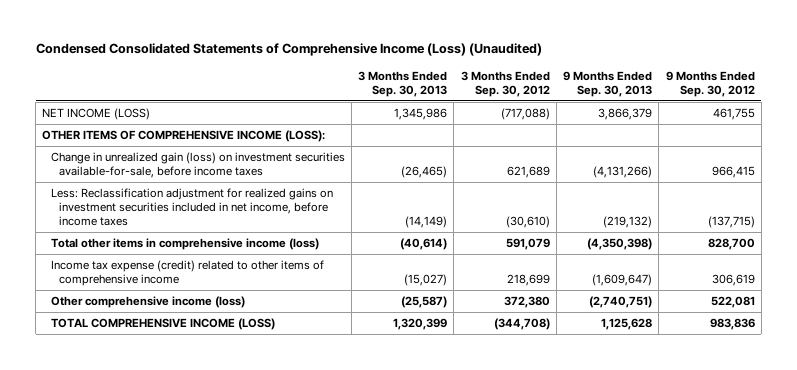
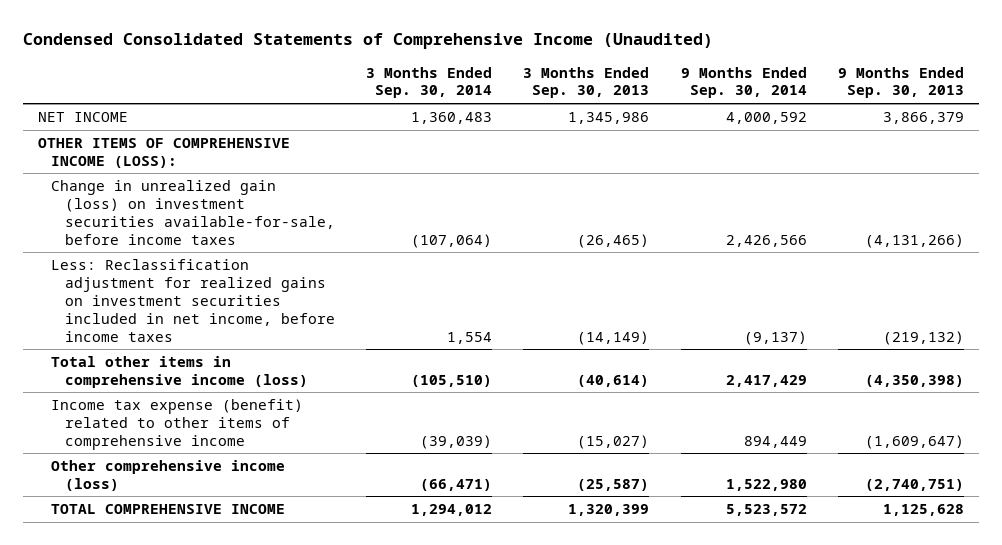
[35,43,542,57] Condensed Consolidated Statements of Comprehensive Income (Loss) (Unaudited) -> [22,33,713,50] Condensed Consolidated Statements of Comprehensive Income (Unaudited)
[460,70,550,97] 3 Months Ended Sep. 30, 2012 -> none
[665,70,755,97] 9 Months Ended Sep. 30, 2012 -> none
none -> [365,66,492,99] 3 Months Ended Sep. 30, 2014
none -> [680,66,807,99] 9 Months Ended Sep. 30, 2014
[42,108,151,121] NET INCOME (LOSS) -> [38,111,129,122] NET INCOME
[50,260,324,287] Income tax expense (credit) related to other items of comprehensive income -> [51,398,304,450] Income tax expense (benefit) related to other items of comprehensive income
[50,318,275,331] TOTAL COMPREHENSIVE INCOME (LOSS) -> [51,503,286,514] TOTAL COMPREHENSIVE INCOME

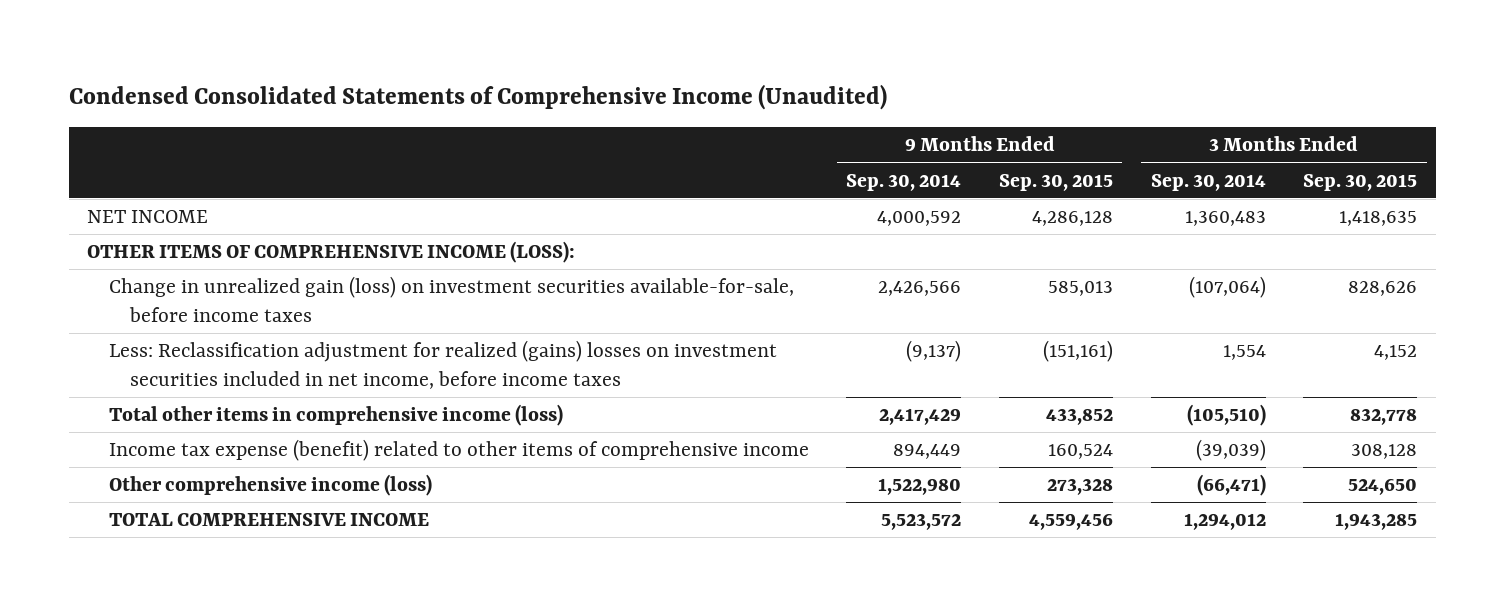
[523,66,650,99] 3 Months Ended Sep. 30, 2013 -> none
[837,66,964,99] 9 Months Ended Sep. 30, 2013 -> none
none -> [999,173,1114,191] Sep. 30, 2015
none -> [1303,173,1418,191] Sep. 30, 2015
[51,258,335,342] Less: Reclassification adjustment for realized gains on investment securities included in net income, before income taxes -> [108,340,777,389] Less: Reclassification adjustment for realized (gains) losses on investment securities included in net income, before income taxes

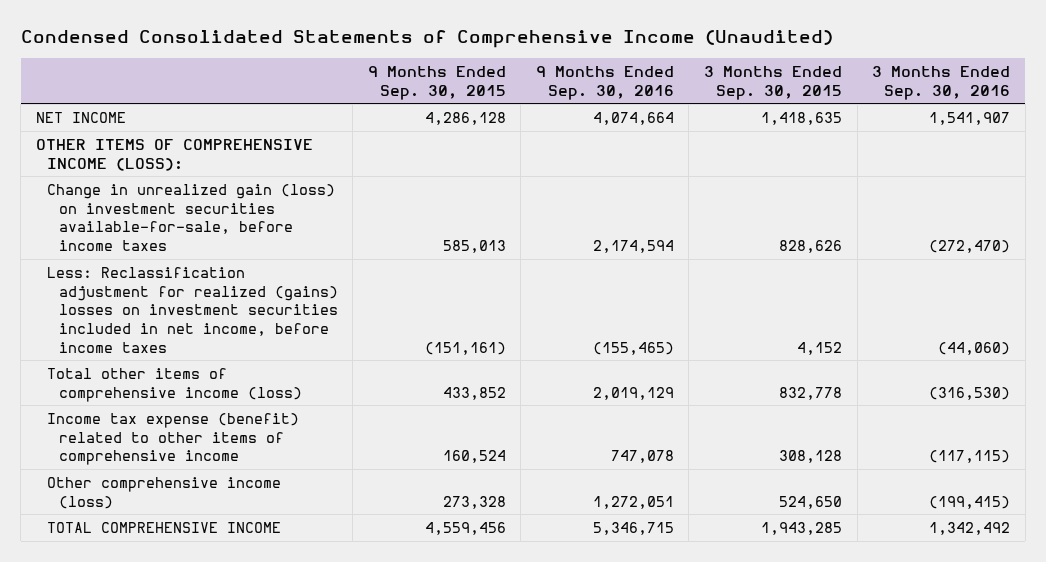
[846,173,962,191] Sep. 30, 2014 -> none
[1150,173,1266,191] Sep. 30, 2014 -> none
none -> [535,65,674,100] 9 Months Ended Sep. 30, 2016
none -> [872,65,1011,100] 3 Months Ended Sep. 30, 2016
[108,404,563,427] Total other items in comprehensive income (loss) -> [47,367,302,402] Total other items of comprehensive income (loss)

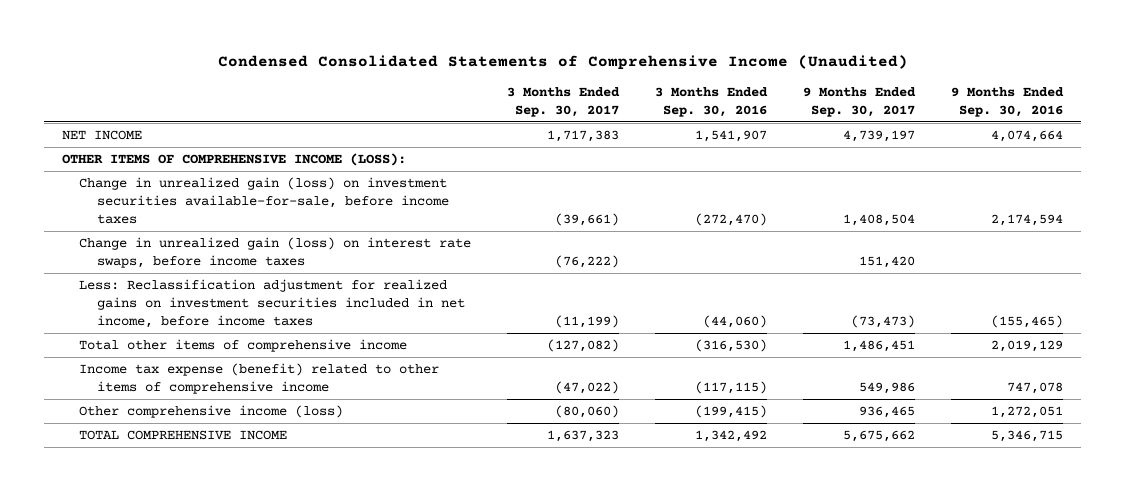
[367,65,506,100] 9 Months Ended Sep. 30, 2015 -> none
[703,65,842,100] 3 Months Ended Sep. 30, 2015 -> none
none -> [507,86,621,117] 3 Months Ended Sep. 30, 2017
none -> [803,86,917,117] 9 Months Ended Sep. 30, 2017
none -> [79,237,472,269] Change in unrealized gain (loss) on interest rate swaps, before income taxes
[47,266,338,353] Less: Reclassification adjustment for realized (gains) losses on investment securities included in net income, before income taxes -> [79,279,465,329] Less: Reclassification adjustment for realized gains on investment securities included in net income, before income taxes
[47,367,302,402] Total other items of comprehensive income (loss) -> [79,339,408,353] Total other items of comprehensive income

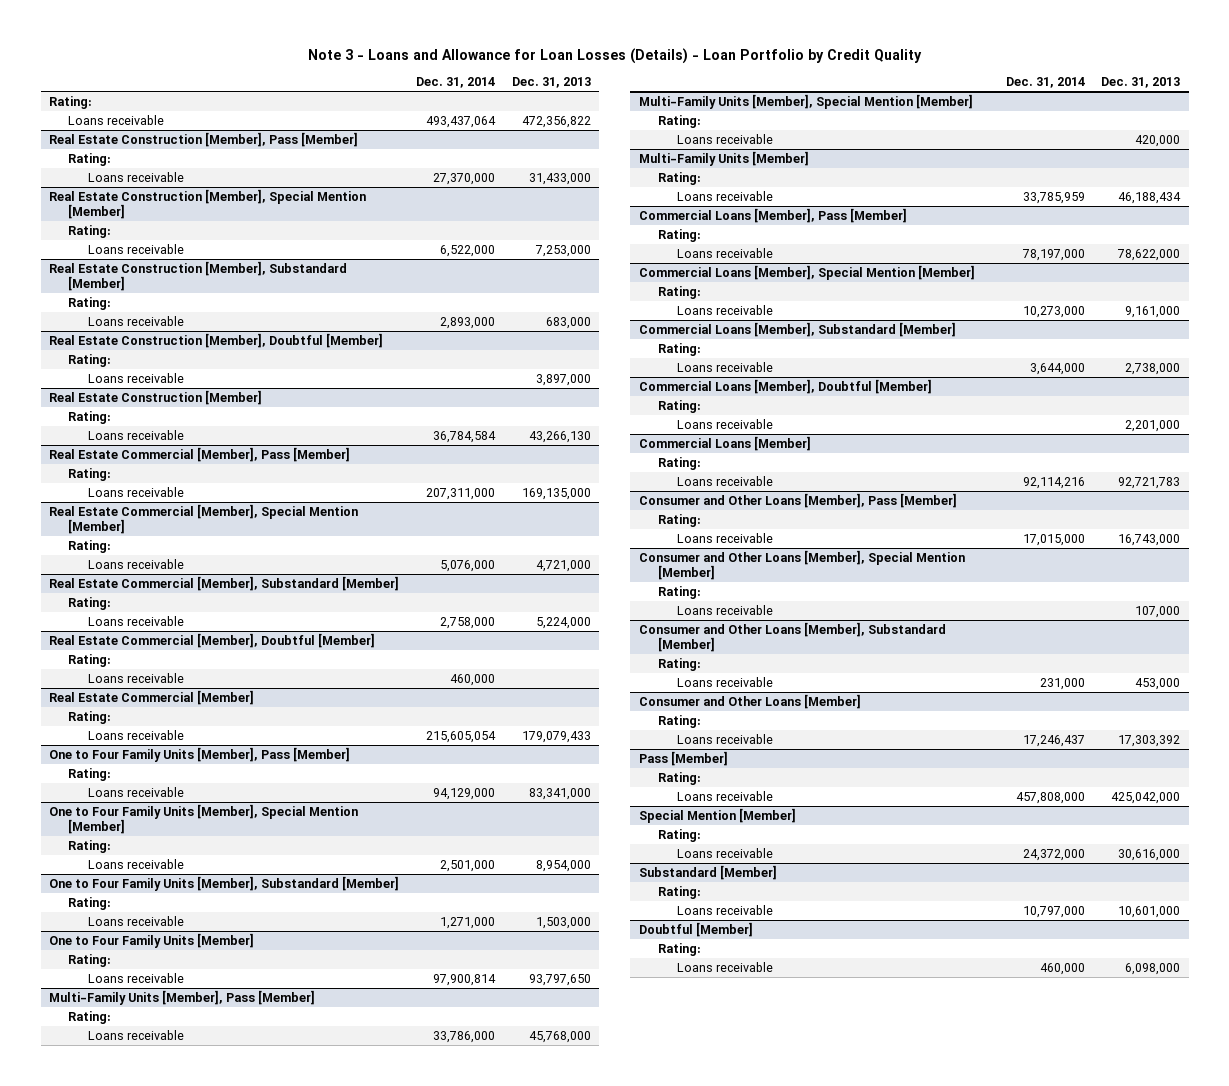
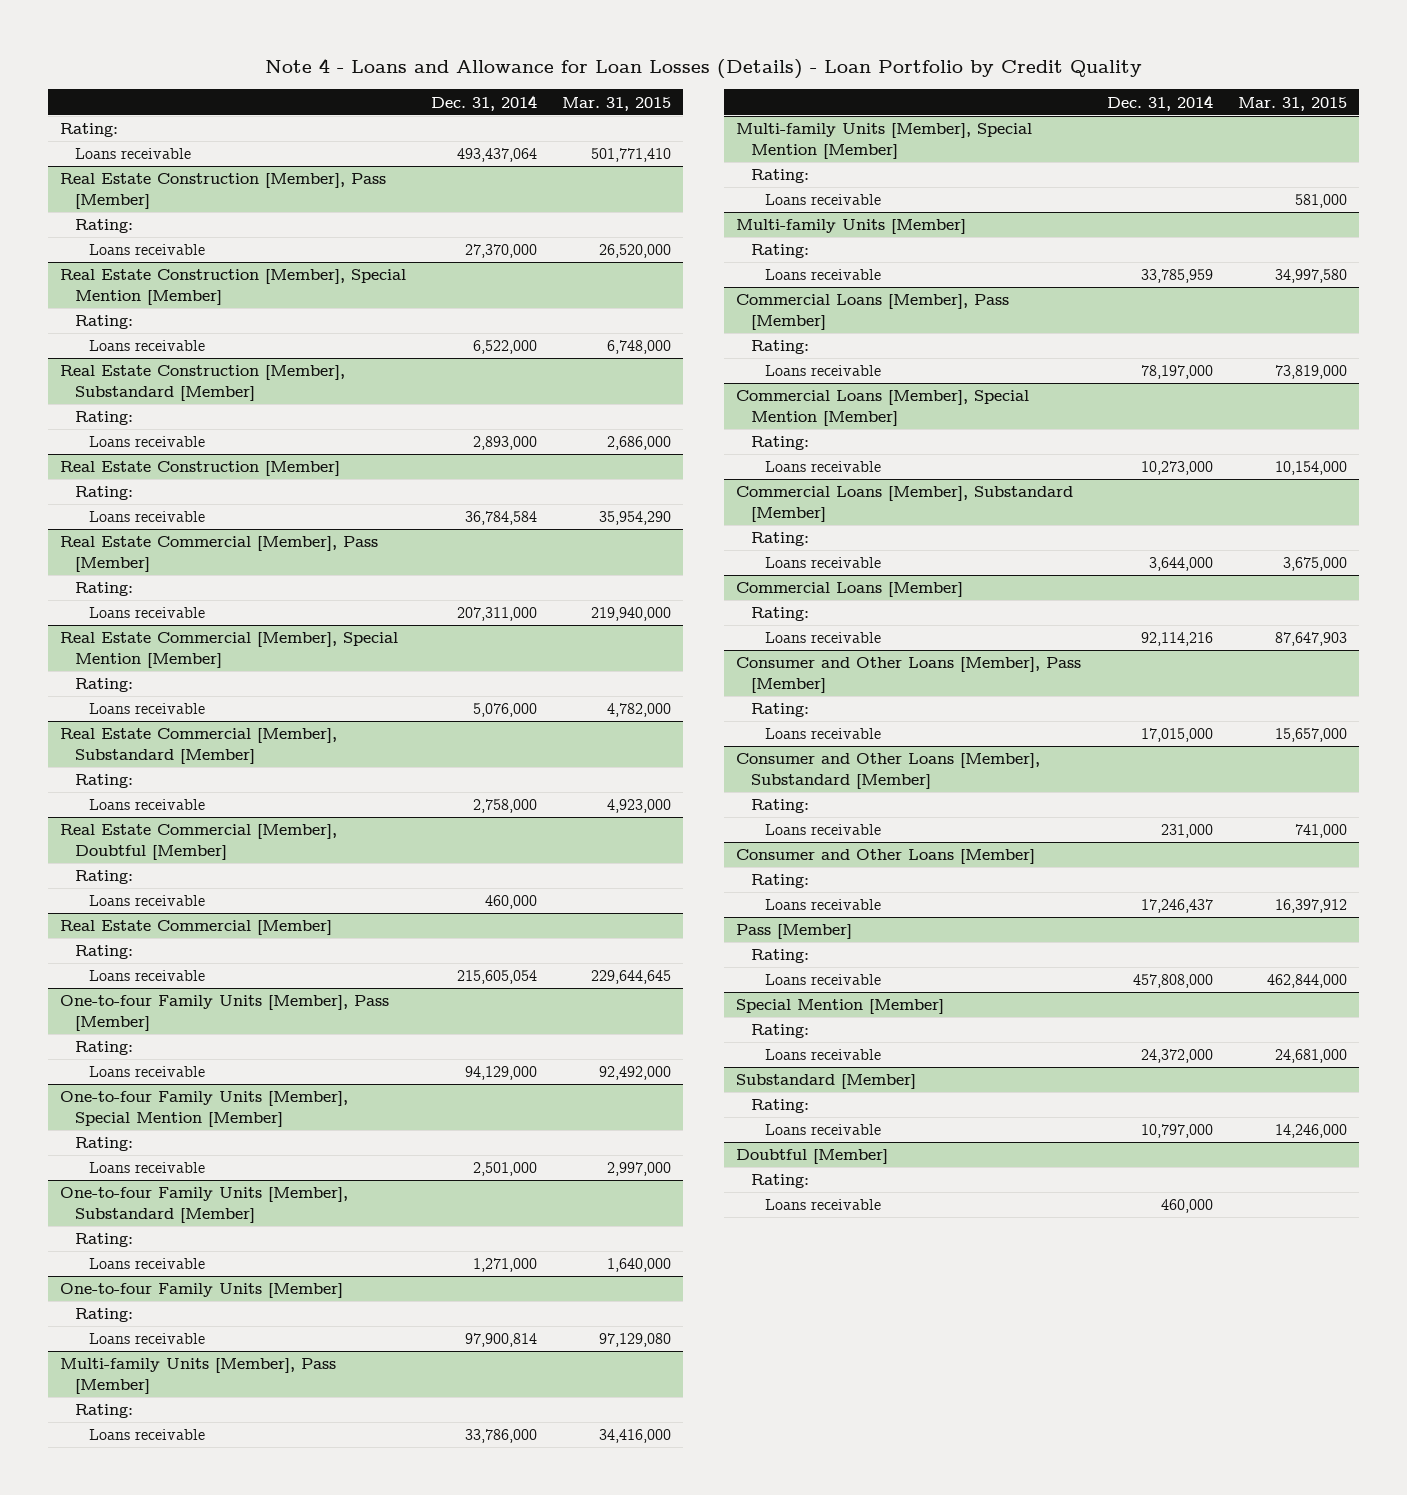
[307,47,922,64] Note 3 - Loans and Allowance for Loan Losses (Details) - Loan Portfolio by Credit Quality -> [264,58,1142,80] Note 4 - Loans and Allowance for Loan Losses (Details) - Loan Portfolio by Credit Quality
[511,77,591,89] Dec. 31, 2013 -> none
none -> [561,96,671,111] Mar. 31, 2015
[49,332,384,348] Real Estate Construction [Member], Doubtful [Member] -> none
[68,353,112,367] Rating: -> none
[87,372,184,383] Loans receivable -> none
[49,746,351,762] One to Four Family Units [Member], Pass [Member] -> [60,995,390,1031] One-to-four Family Units [Member], Pass [Member]
[49,803,359,835] One to Four Family Units [Member], Special Mention [Member] -> [60,1091,349,1127] One-to-four Family Units [Member], Special Mention [Member]
[49,875,400,891] One to Four Family Units [Member], Substandard [Member] -> [60,1187,349,1223] One-to-four Family Units [Member], Substandard [Member]
[49,932,255,948] One to Four Family Units [Member] -> [60,1283,344,1299] One-to-four Family Units [Member]
[49,989,316,1005] Multi-Family Units [Member], Pass [Member] -> [60,1358,337,1394] Multi-family Units [Member], Pass [Member]
[638,93,973,109] Multi-Family Units [Member], Special Mention [Member] -> [736,123,1033,159] Multi-family Units [Member], Special Mention [Member]
[638,150,809,166] Multi-Family Units [Member] -> [736,219,967,235] Multi-family Units [Member]
[638,378,932,394] Commercial Loans [Member], Doubtful [Member] -> none
[657,399,701,413] Rating: -> none
[677,418,774,429] Loans receivable -> none
[638,549,965,581] Consumer and Other Loans [Member], Special Mention [Member] -> none
[657,585,701,599] Rating: -> none
[677,604,774,615] Loans receivable -> none

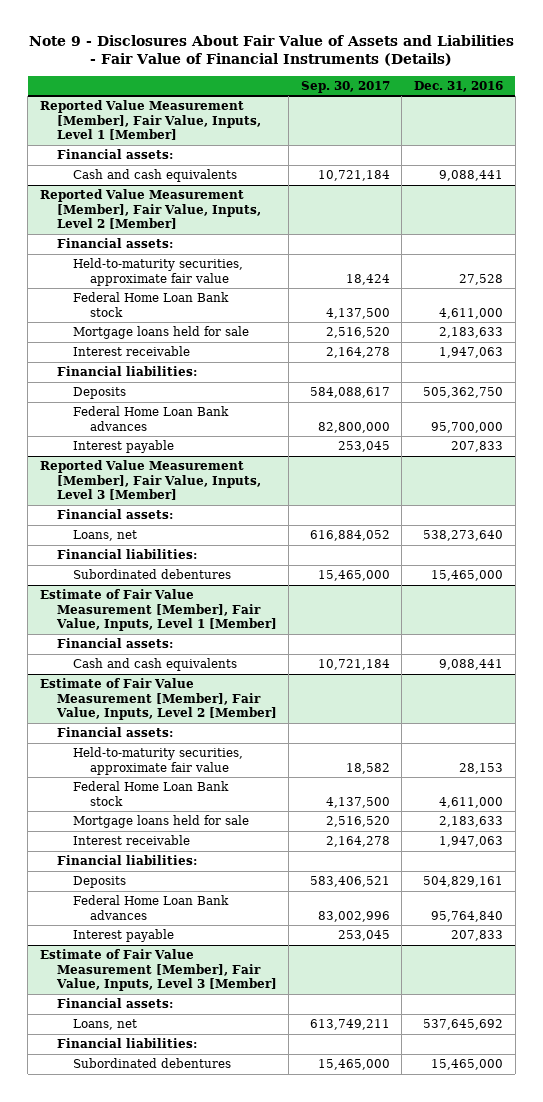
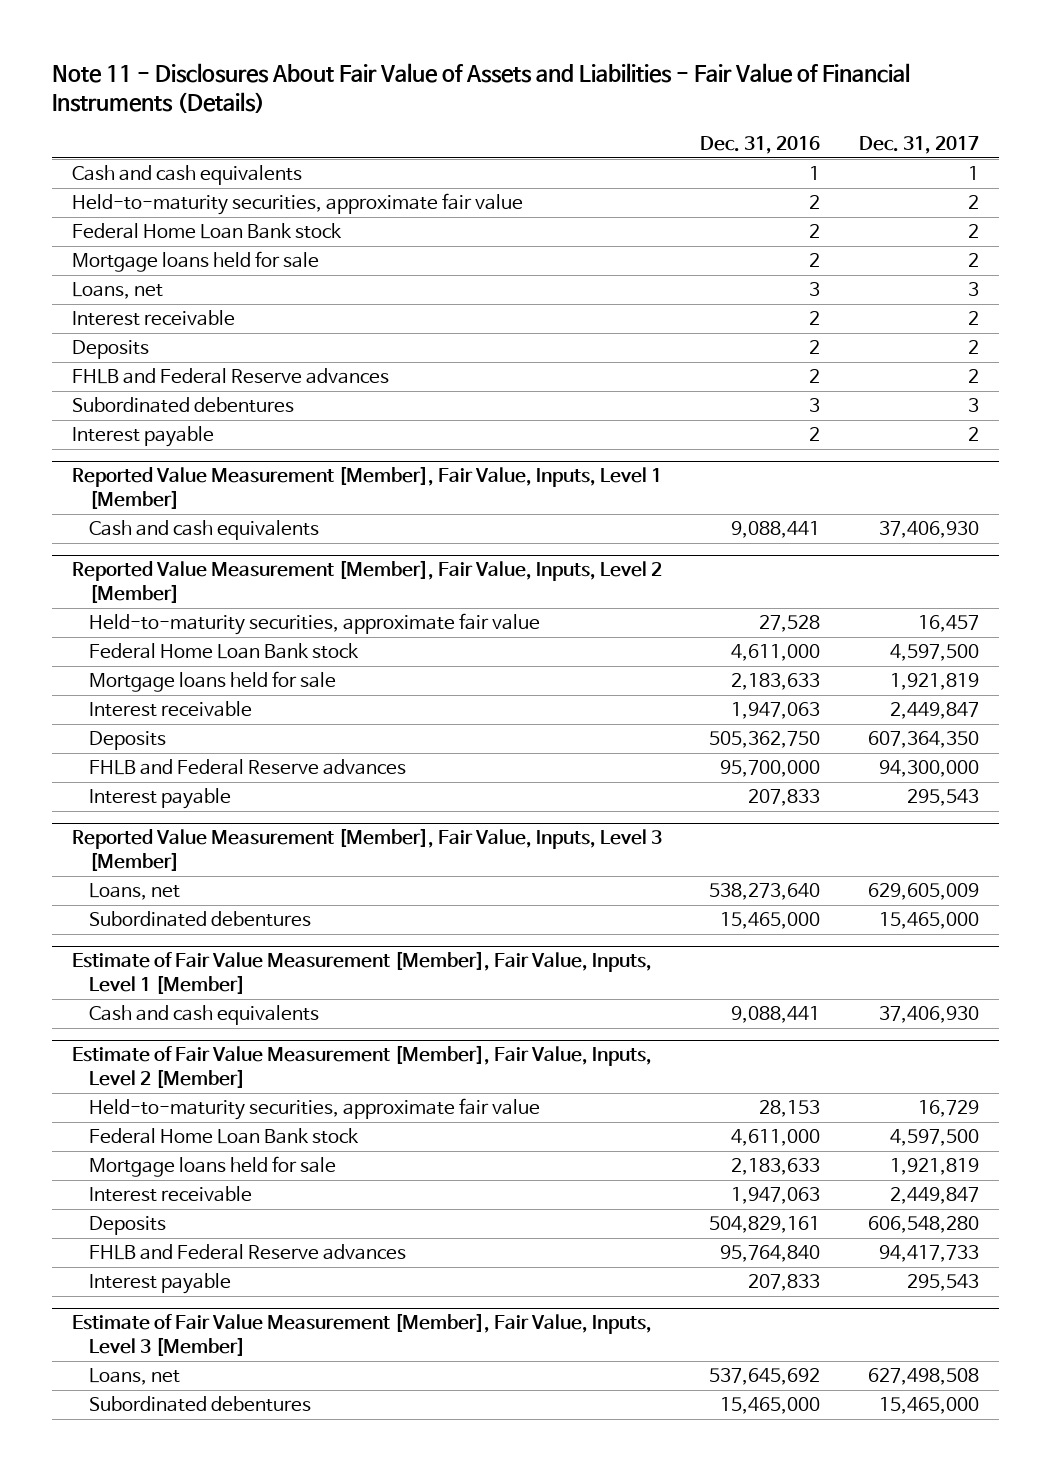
[29,34,515,66] Note 9 - Disclosures About Fair Value of Assets and Liabilities - Fair Value of Financial Instruments (Details) -> [52,63,911,114] Note 11 - Disclosures About Fair Value of Assets and Liabilities - Fair Value of Financial Instruments (Details)
[300,80,390,93] Sep. 30, 2017 -> none
none -> [859,135,980,154] Dec. 31, 2017
none -> [71,165,302,186] Cash and cash equivalents
none -> [71,193,523,216] Held-to-maturity securities, approximate fair value
none -> [71,223,342,240] Federal Home Loan Bank stock
none -> [71,251,319,273] Mortgage loans held for sale
none -> [71,282,163,300] Loans, net
none -> [71,310,235,327] Interest receivable
none -> [71,340,149,360] Deposits
none -> [71,368,389,385] FHLB and Federal Reserve advances
none -> [71,397,294,414] Subordinated debentures
none -> [71,426,214,448] Interest payable
[56,149,173,160] Financial assets: -> none
[56,238,173,249] Financial assets: -> none
[56,366,197,377] Financial liabilities: -> none
[73,406,230,431] Federal Home Loan Bank advances -> [88,759,406,776] FHLB and Federal Reserve advances
[56,509,173,520] Financial assets: -> none
[56,549,197,560] Financial liabilities: -> none
[56,638,173,649] Financial assets: -> none
[56,727,173,738] Financial assets: -> none
[56,855,197,866] Financial liabilities: -> none
[73,895,230,920] Federal Home Loan Bank advances -> [88,1244,406,1261] FHLB and Federal Reserve advances
[56,998,173,1009] Financial assets: -> none
[56,1038,197,1049] Financial liabilities: -> none

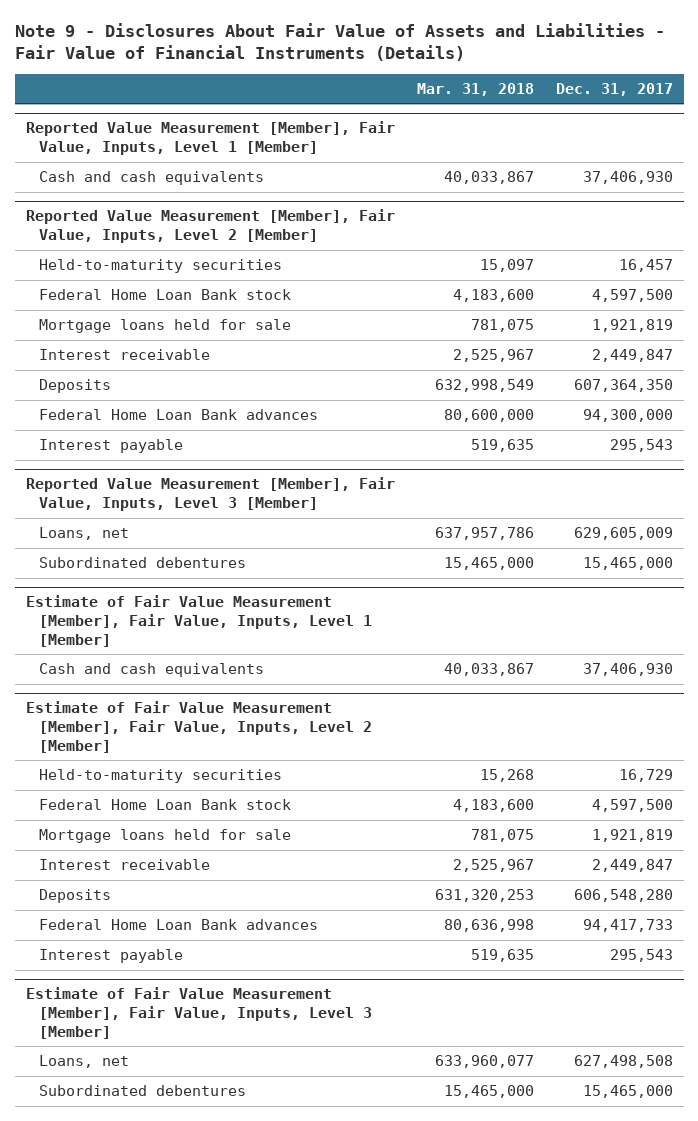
[52,63,911,114] Note 11 - Disclosures About Fair Value of Assets and Liabilities - Fair Value of Financial Instruments (Details) -> [14,22,665,62] Note 9 - Disclosures About Fair Value of Assets and Liabilities - Fair Value of Financial Instruments (Details)
[700,135,821,154] Dec. 31, 2016 -> none
none -> [416,82,534,96] Mar. 31, 2018
[71,165,302,186] Cash and cash equivalents -> none
[71,193,523,216] Held-to-maturity securities, approximate fair value -> none
[71,223,342,240] Federal Home Loan Bank stock -> none
[71,251,319,273] Mortgage loans held for sale -> none
[71,282,163,300] Loans, net -> none
[71,310,235,327] Interest receivable -> none
[71,340,149,360] Deposits -> none
[71,368,389,385] FHLB and Federal Reserve advances -> none
[71,397,294,414] Subordinated debentures -> none
[71,426,214,448] Interest payable -> none
[88,613,540,636] Held-to-maturity securities, approximate fair value -> [39,259,283,274] Held-to-maturity securities
[88,759,406,776] FHLB and Federal Reserve advances -> [39,409,319,421] Federal Home Loan Bank advances
[88,1098,540,1121] Held-to-maturity securities, approximate fair value -> [39,769,283,784] Held-to-maturity securities
[88,1244,406,1261] FHLB and Federal Reserve advances -> [39,919,319,931] Federal Home Loan Bank advances

